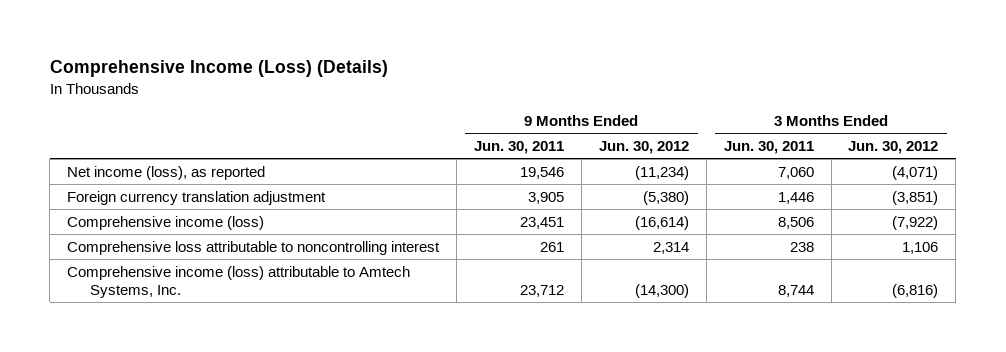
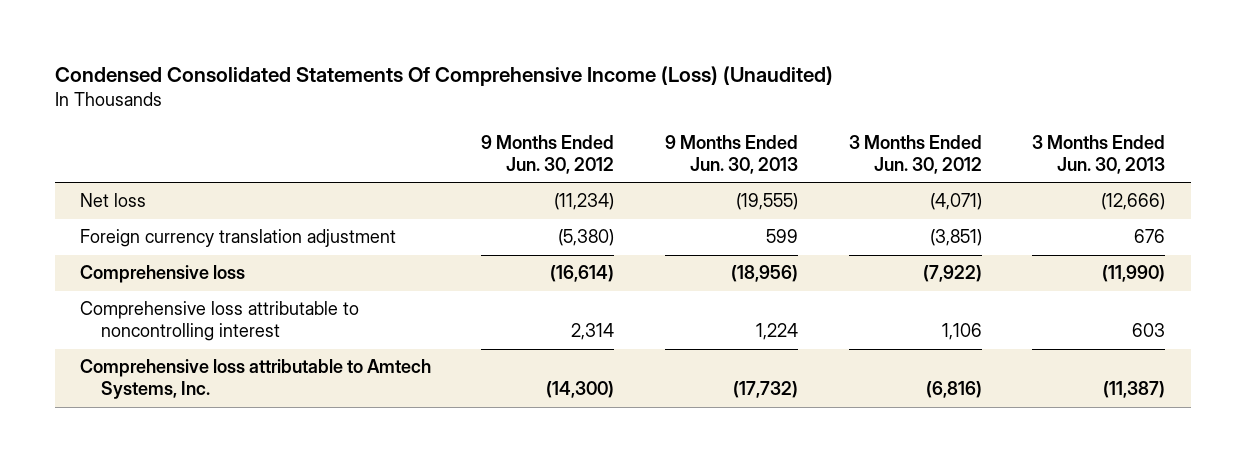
[49,60,388,78] Comprehensive Income (Loss) (Details) -> [54,66,833,87] Condensed Consolidated Statements Of Comprehensive Income (Loss) (Unaudited)
[474,141,565,155] Jun. 30, 2011 -> none
[723,141,814,155] Jun. 30, 2011 -> none
none -> [665,134,799,174] 9 Months Ended Jun. 30, 2013
none -> [1032,134,1166,174] 3 Months Ended Jun. 30, 2013
[67,165,266,180] Net income (loss), as reported -> [79,193,146,208] Net loss
[67,215,265,230] Comprehensive income (loss) -> [79,265,245,284] Comprehensive loss
[67,265,411,298] Comprehensive income (loss) attributable to Amtech Systems, Inc. -> [79,359,431,400] Comprehensive loss attributable to Amtech Systems, Inc.

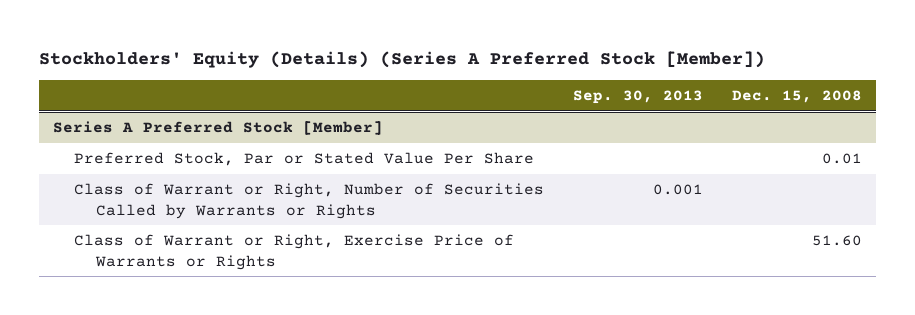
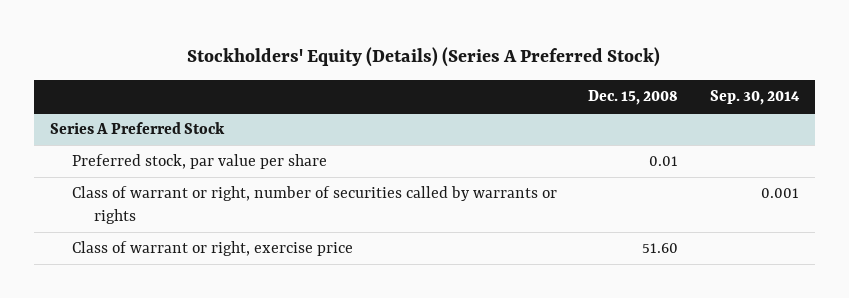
[38,50,765,68] Stockholders' Equity (Details) (Series A Preferred Stock [Member]) -> [187,46,661,67] Stockholders' Equity (Details) (Series A Preferred Stock)
[573,90,704,105] Sep. 30, 2013 -> none
none -> [710,90,801,106] Sep. 30, 2014
[53,121,384,136] Series A Preferred Stock [Member] -> [49,122,225,135] Series A Preferred Stock
[74,152,535,167] Preferred Stock, Par or Stated Value Per Share -> [71,154,327,170] Preferred stock, par value per share
[74,183,545,219] Class of Warrant or Right, Number of Securities Called by Warrants or Rights -> [71,186,557,224] Class of warrant or right, number of securities called by warrants or rights
[74,234,515,270] Class of Warrant or Right, Exercise Price of Warrants or Rights -> [71,241,353,257] Class of warrant or right, exercise price

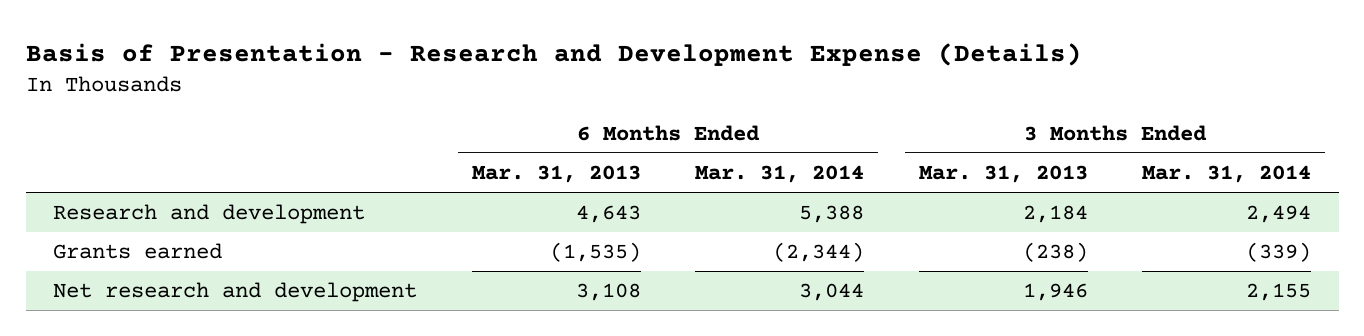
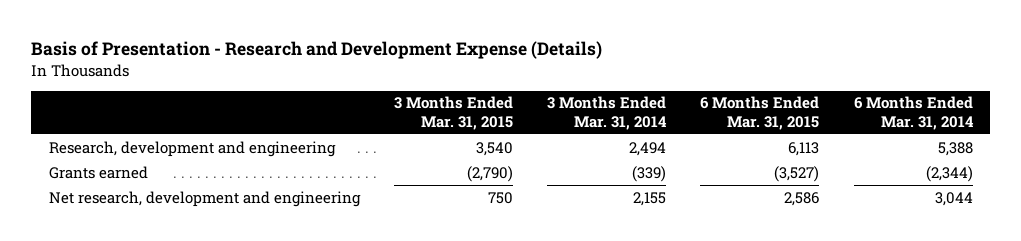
[471,165,641,184] Mar. 31, 2013 -> none
[918,165,1088,184] Mar. 31, 2013 -> none
none -> [393,96,513,130] 3 Months Ended Mar. 31, 2015
none -> [700,96,820,130] 6 Months Ended Mar. 31, 2015
[52,204,365,225] Research and development -> [48,140,336,157] Research, development and engineering
[52,282,417,303] Net research and development -> [48,190,361,207] Net research, development and engineering

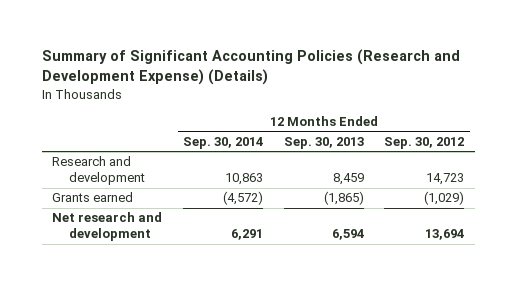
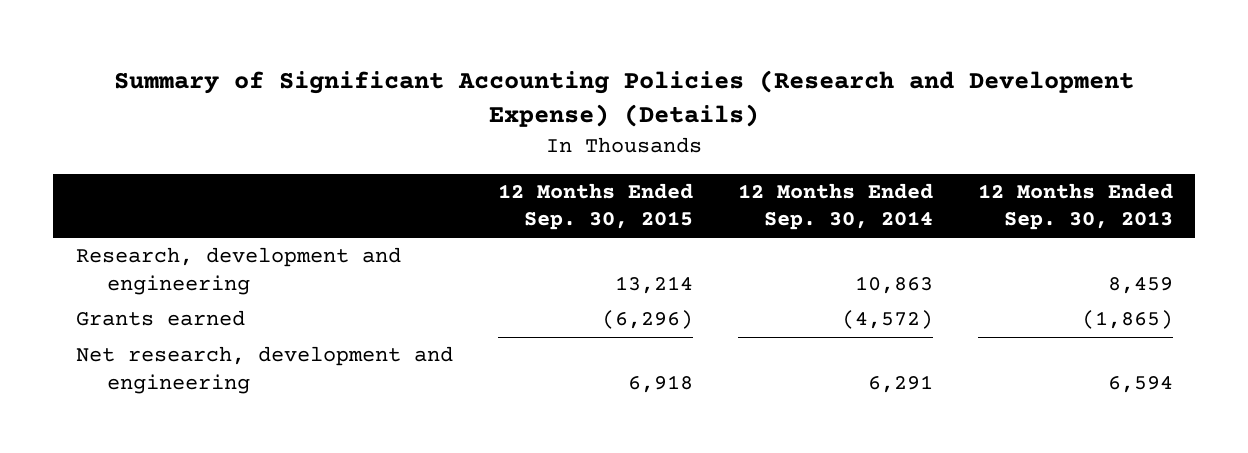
[384,136,465,149] Sep. 30, 2012 -> none
none -> [497,183,693,231] 12 Months Ended Sep. 30, 2015
[52,156,145,186] Research and development -> [75,247,401,295] Research, development and engineering
[52,212,163,242] Net research and development -> [75,346,453,394] Net research, development and engineering

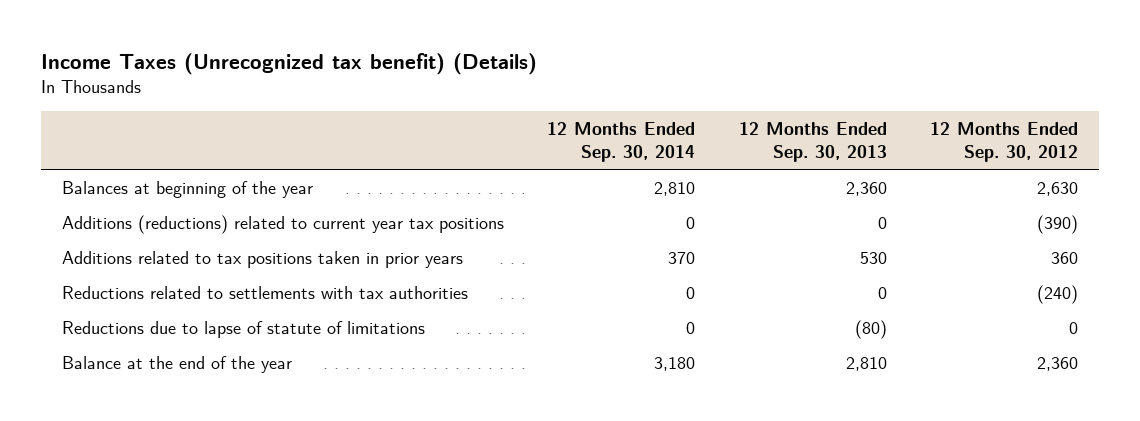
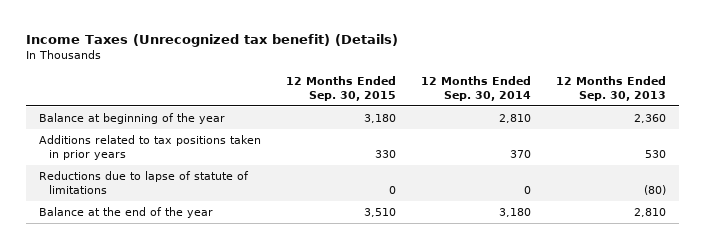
[929,122,1078,162] 12 Months Ended Sep. 30, 2012 -> none
none -> [286,76,397,101] 12 Months Ended Sep. 30, 2015
[62,214,505,234] Additions (reductions) related to current year tax positions -> none
[62,180,314,198] Balances at beginning of the year -> [38,113,225,125] Balance at beginning of the year
[62,285,469,299] Reductions related to settlements with tax authorities -> none

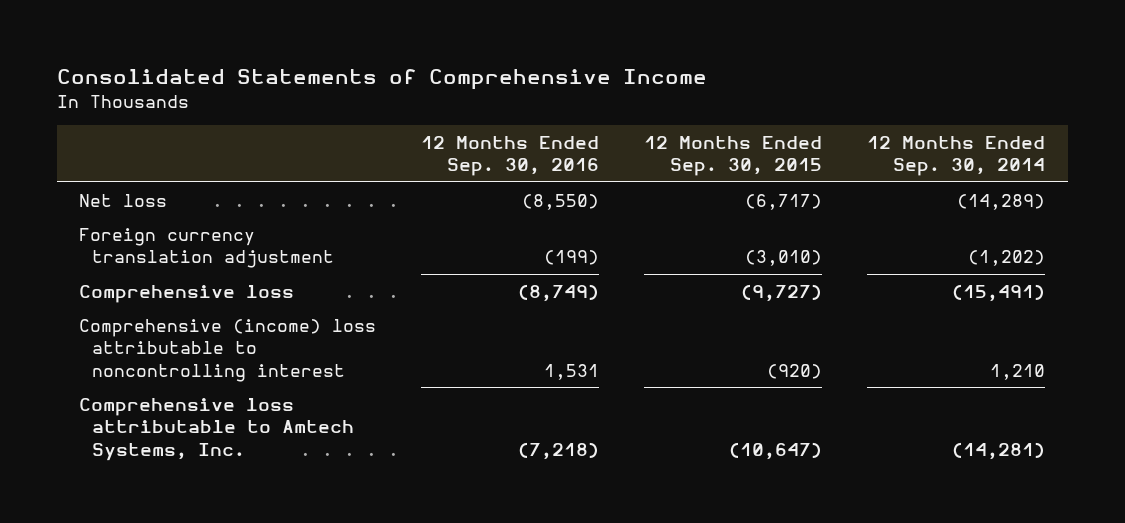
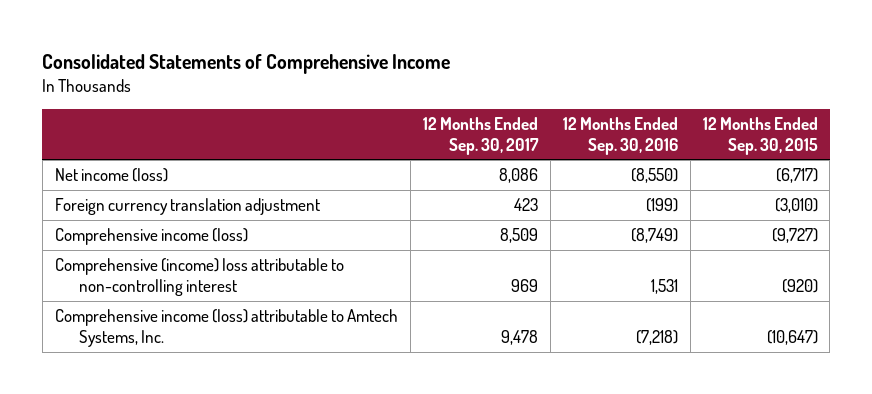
[867,135,1046,177] 12 Months Ended Sep. 30, 2014 -> none
none -> [422,116,539,155] 12 Months Ended Sep. 30, 2017
[79,193,168,207] Net loss -> [54,168,168,183] Net income (loss)
[79,284,295,303] Comprehensive loss -> [54,228,248,246] Comprehensive income (loss)
[79,318,377,382] Comprehensive (income) loss attributable to noncontrolling interest -> [54,258,344,296] Comprehensive (income) loss attributable to non-controlling interest
[79,397,354,461] Comprehensive loss attributable to Amtech Systems, Inc. -> [54,309,398,347] Comprehensive income (loss) attributable to Amtech Systems, Inc.

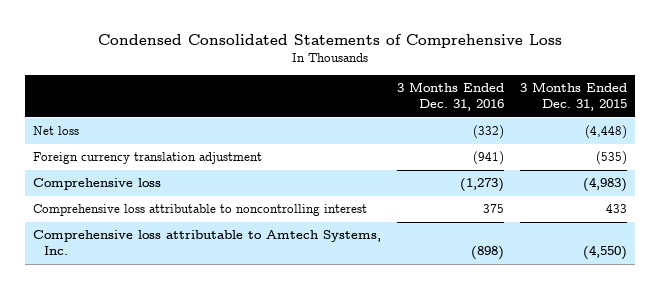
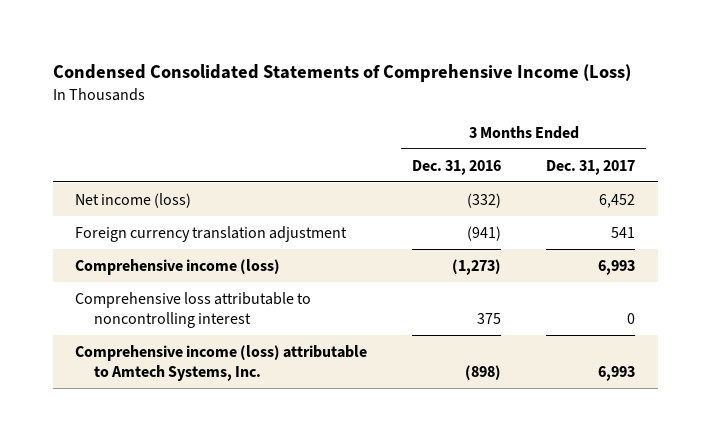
[98,34,563,49] Condensed Consolidated Statements of Comprehensive Loss -> [52,63,631,82] Condensed Consolidated Statements of Comprehensive Income (Loss)
[519,82,627,112] 3 Months Ended Dec. 31, 2015 -> none
none -> [546,159,636,175] Dec. 31, 2017
[33,126,80,136] Net loss -> [75,192,192,208] Net income (loss)
[33,178,162,191] Comprehensive loss -> [75,258,281,275] Comprehensive income (loss)
[33,230,382,256] Comprehensive loss attributable to Amtech Systems, Inc. -> [75,344,368,381] Comprehensive income (loss) attributable to Amtech Systems, Inc.

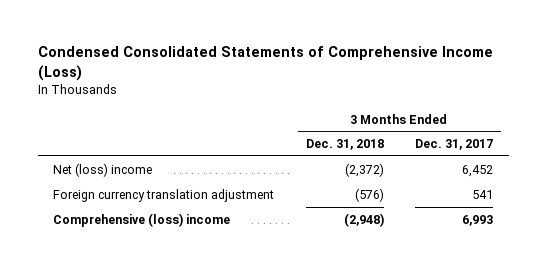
[412,159,502,175] Dec. 31, 2016 -> none
none -> [305,139,384,151] Dec. 31, 2018
[75,192,192,208] Net income (loss) -> [53,162,153,177] Net (loss) income
[75,258,281,275] Comprehensive income (loss) -> none
[75,291,312,328] Comprehensive loss attributable to noncontrolling interest -> none
[75,344,368,381] Comprehensive income (loss) attributable to Amtech Systems, Inc. -> [53,212,231,227] Comprehensive (loss) income

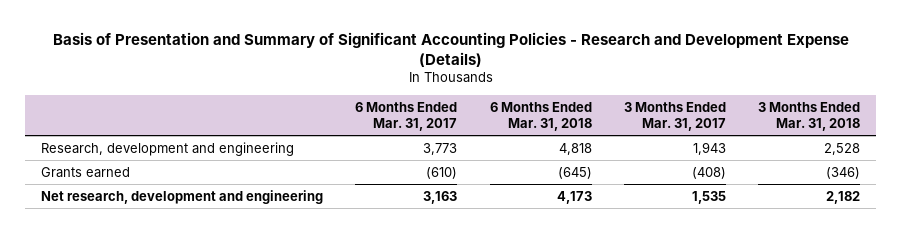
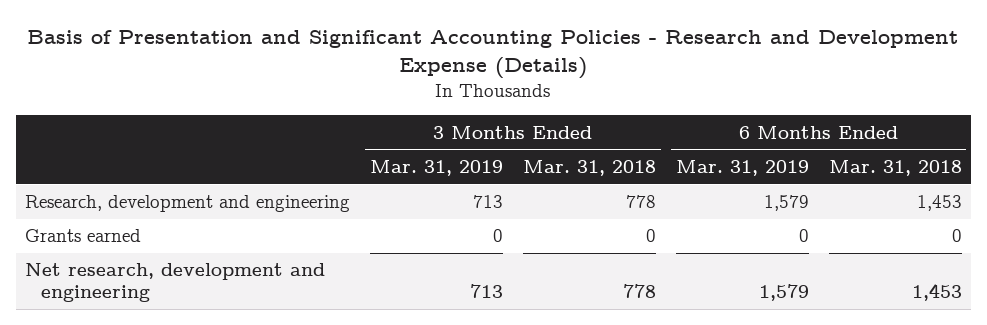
[52,32,849,68] Basis of Presentation and Summary of Significant Accounting Policies - Research and Development Expense (Details) -> [27,29,959,80] Basis of Presentation and Significant Accounting Policies - Research and Development Expense (Details)
[355,101,458,132] 6 Months Ended Mar. 31, 2017 -> none
[623,101,726,132] 3 Months Ended Mar. 31, 2017 -> none
none -> [370,159,504,176] Mar. 31, 2019
none -> [675,159,809,176] Mar. 31, 2019
[558,142,592,155] 4,818 -> [916,195,962,212] 1,453
[823,142,860,155] 2,528 -> [625,195,656,209] 778
[557,166,592,179] (645) -> [951,229,962,243] 0
[825,166,860,179] (346) -> [645,229,656,243] 0
[556,190,592,204] 4,173 -> [911,282,962,301] 1,453
[825,190,860,204] 2,182 -> [622,283,656,298] 778

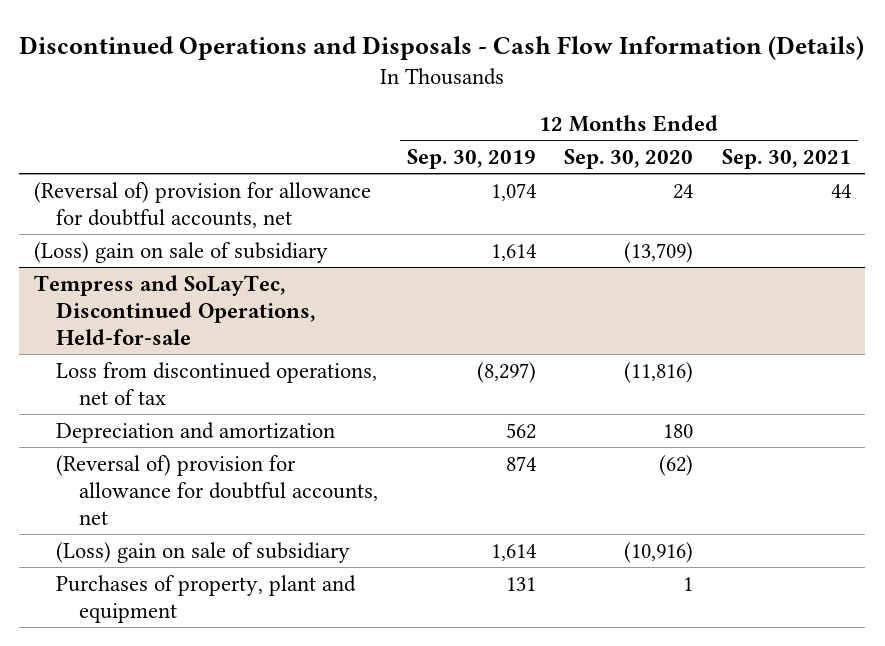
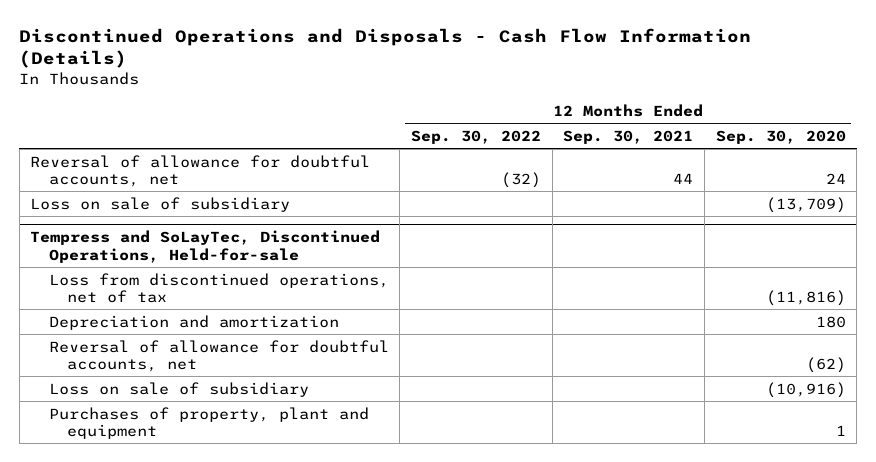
[406,149,536,170] Sep. 30, 2019 -> none
none -> [410,129,541,144] Sep. 30, 2022
[33,181,371,228] (Reversal of) provision for allowance for doubtful accounts, net -> [30,154,371,187] Reversal of allowance for doubtful accounts, net
[33,241,328,263] (Loss) gain on sale of subsidiary -> [30,196,291,212] Loss on sale of subsidiary
[56,454,379,525] (Reversal of) provision for allowance for doubtful accounts, net -> [48,339,389,372] Reversal of allowance for doubtful accounts, net
[56,541,351,563] (Loss) gain on sale of subsidiary -> [48,381,309,397] Loss on sale of subsidiary

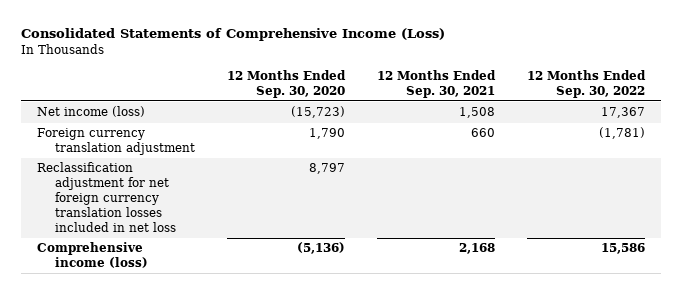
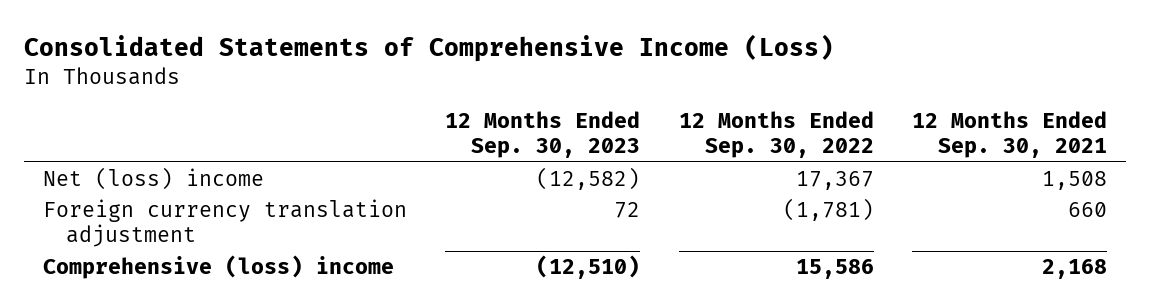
[226,69,346,98] 12 Months Ended Sep. 30, 2020 -> none
none -> [445,110,641,159] 12 Months Ended Sep. 30, 2023
[36,106,145,118] Net income (loss) -> [42,166,264,190] Net (loss) income
[36,162,176,232] Reclassification adjustment for net foreign currency translation losses included in net loss -> none
[36,242,148,269] Comprehensive income (loss) -> [42,254,394,279] Comprehensive (loss) income

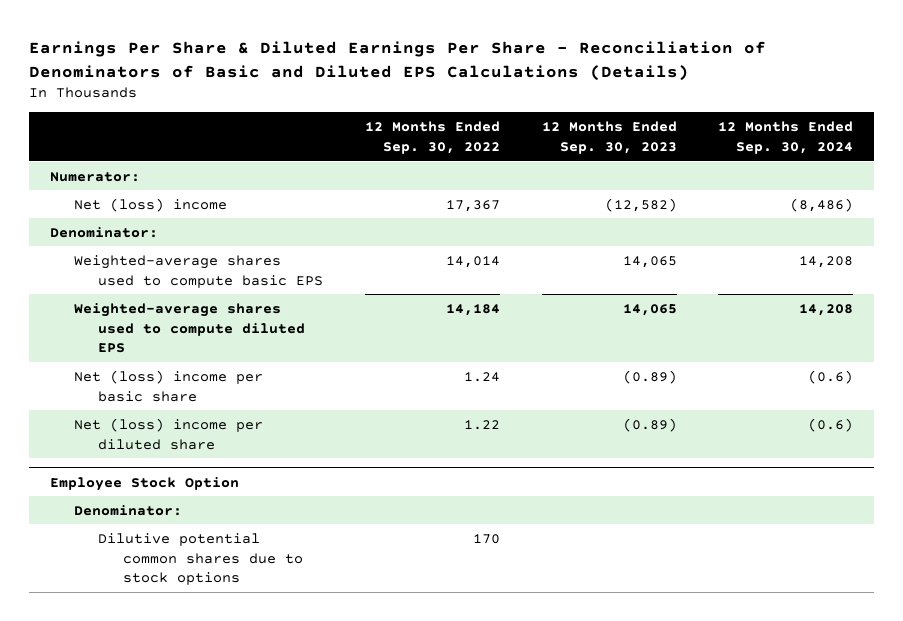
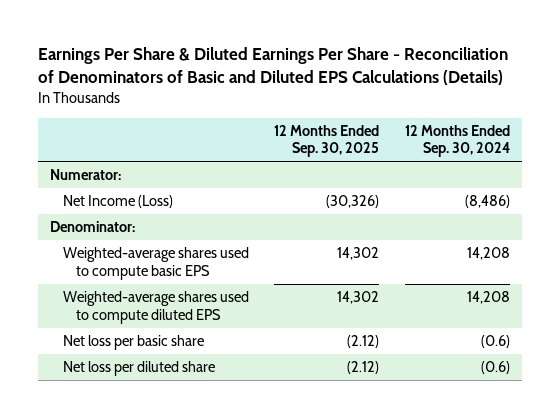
[365,121,501,154] 12 Months Ended Sep. 30, 2022 -> none
[541,121,677,154] 12 Months Ended Sep. 30, 2023 -> none
none -> [274,124,380,158] 12 Months Ended Sep. 30, 2025
[74,197,228,212] Net (loss) income -> [63,195,174,209] Net Income (Loss)
[50,476,240,491] Employee Stock Option -> none
[74,504,183,516] Denominator: -> none
[98,532,303,586] Dilutive potential common shares due to stock options -> none
[74,369,264,402] Net (loss) income per basic share -> [63,335,205,351] Net loss per basic share
[74,417,264,450] Net (loss) income per diluted share -> [63,361,216,377] Net loss per diluted share

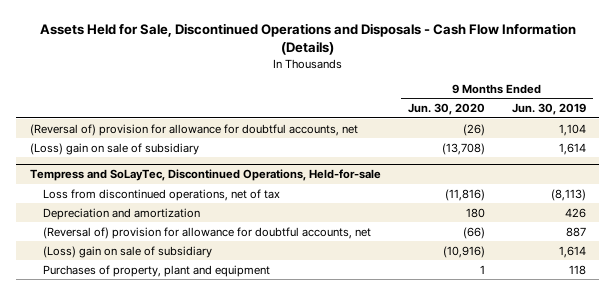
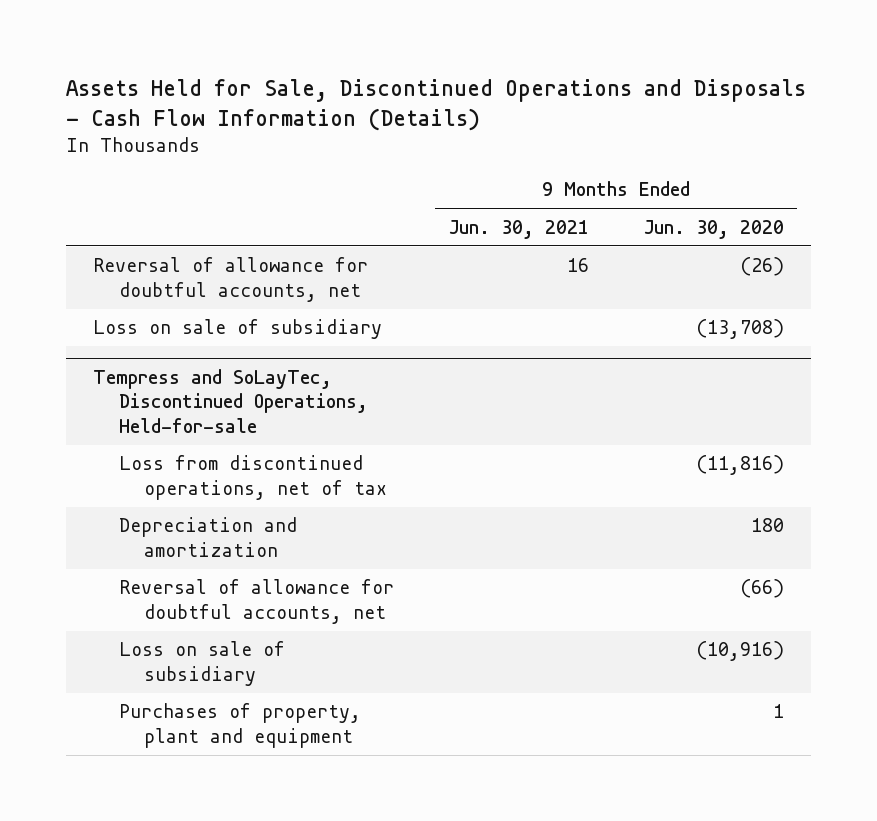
[511,103,586,116] Jun. 30, 2019 -> none
none -> [448,219,589,239] Jun. 30, 2021
[29,123,358,136] (Reversal of) provision for allowance for doubtful accounts, net -> [93,257,369,302] Reversal of allowance for doubtful accounts, net
[29,142,199,155] (Loss) gain on sale of subsidiary -> [93,319,383,340] Loss on sale of subsidiary
[42,226,371,239] (Reversal of) provision for allowance for doubtful accounts, net -> [118,579,394,624] Reversal of allowance for doubtful accounts, net
[42,245,212,258] (Loss) gain on sale of subsidiary -> [118,641,285,686] Loss on sale of subsidiary

